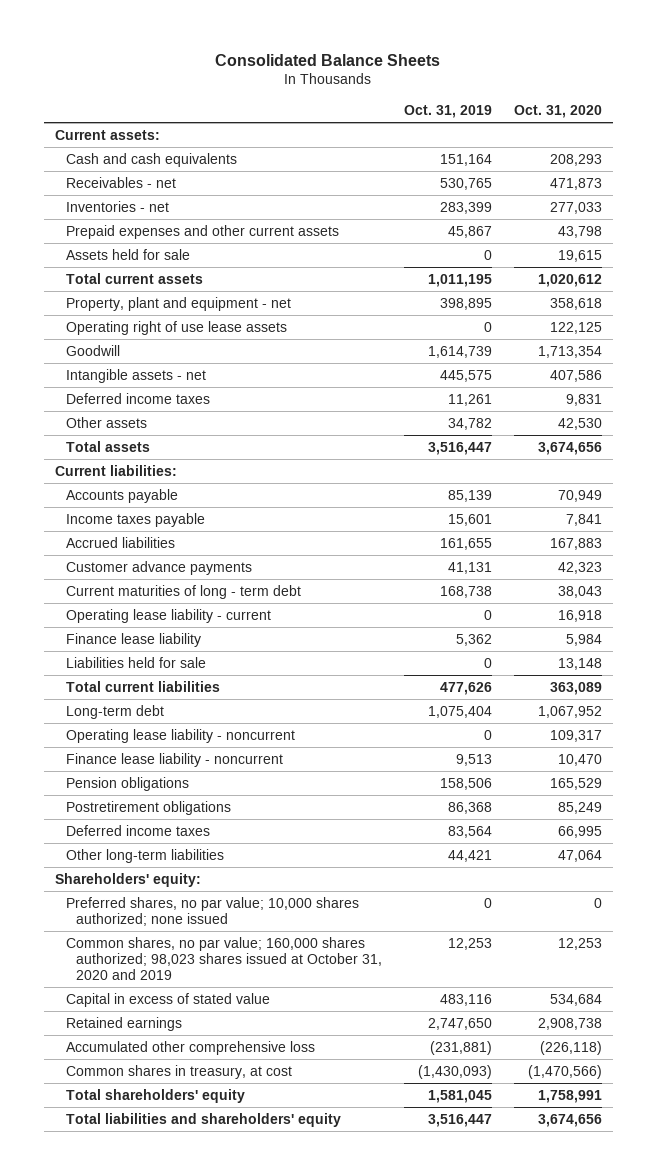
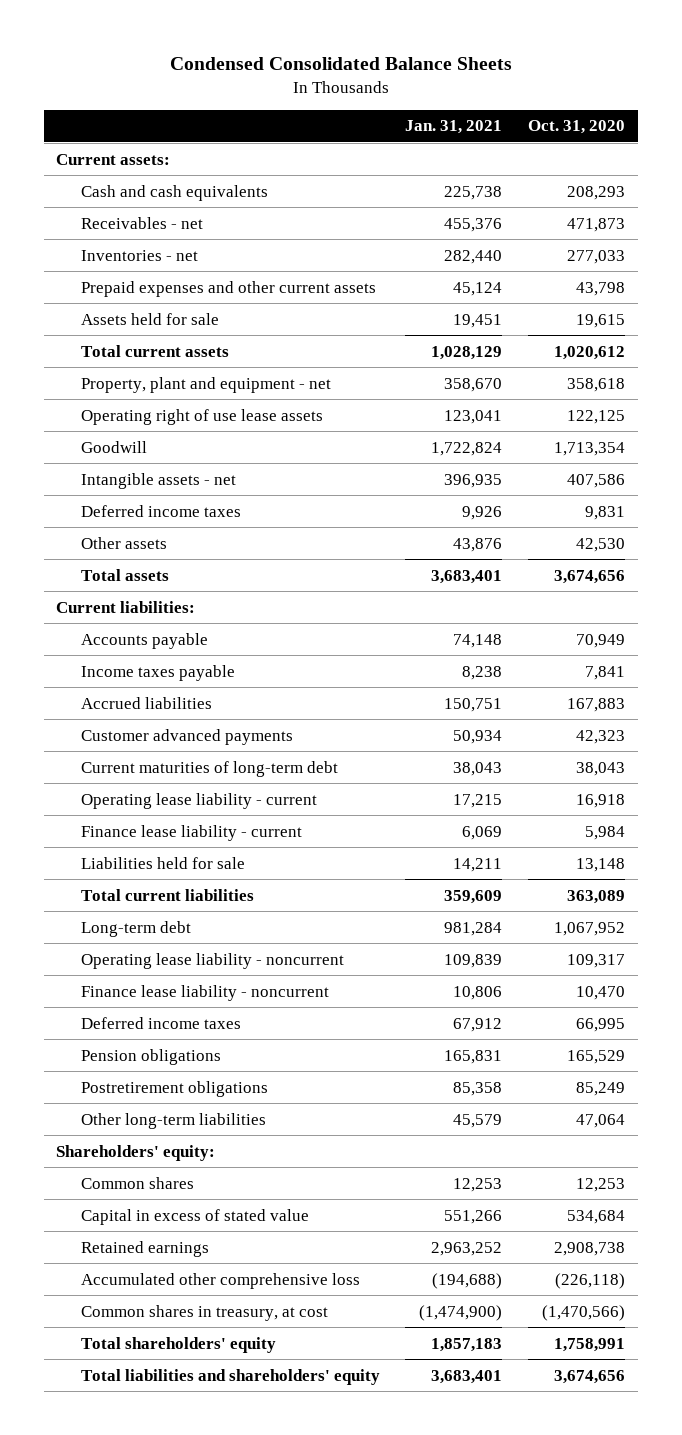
[215,53,441,66] Consolidated Balance Sheets -> [169,56,512,70] Condensed Consolidated Balance Sheets
[404,105,493,119] Oct. 31, 2019 -> none
none -> [405,120,503,135] Jan. 31, 2021
[65,560,252,575] Customer advance payments -> [80,728,293,745] Customer advanced payments
[65,584,301,599] Current maturities of long - term debt -> [80,760,338,777] Current maturities of long-term debt
[65,632,201,647] Finance lease liability -> [80,824,302,841] Finance lease liability - current
[65,824,210,836] Deferred income taxes -> [80,1016,241,1029] Deferred income taxes
[65,896,359,927] Preferred shares, no par value; 10,000 shares authorized; none issued -> none
[65,936,383,981] Common shares, no par value; 160,000 shares authorized; 98,023 shares issued at October 31, 2020 and 2019 -> [80,1176,194,1189] Common shares

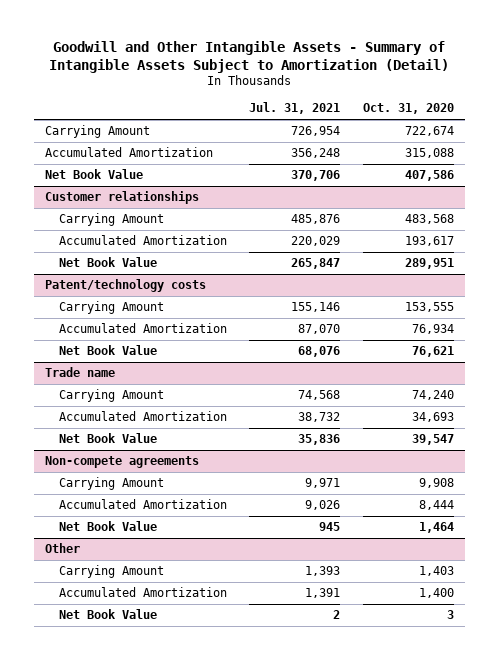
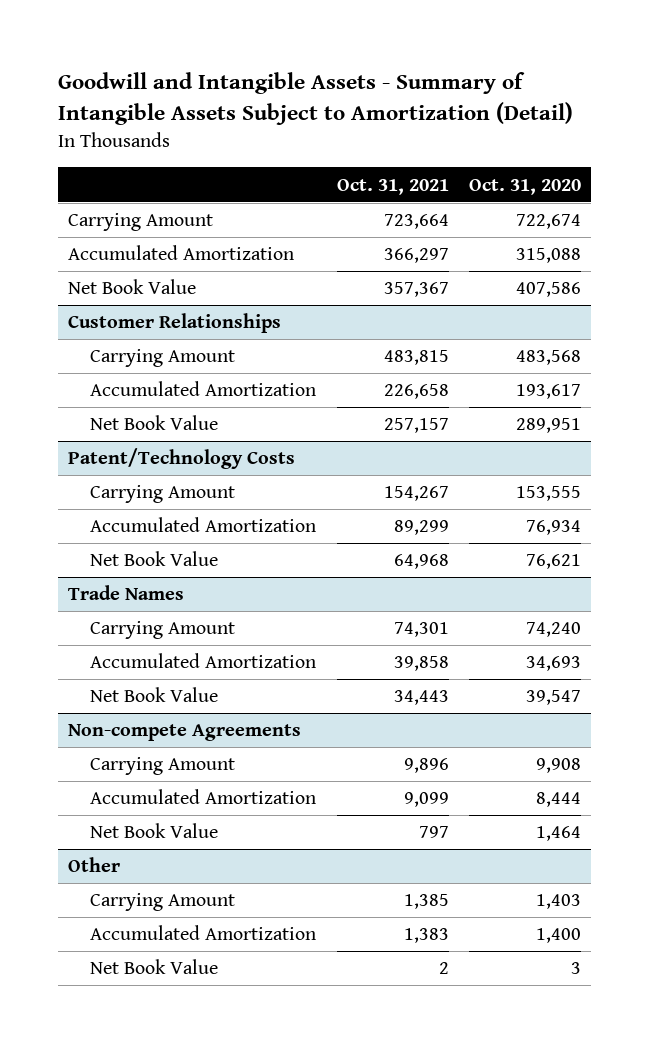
[49,40,450,73] Goodwill and Other Intangible Assets - Summary of Intangible Assets Subject to Amortization (Detail) -> [57,71,573,126] Goodwill and Intangible Assets - Summary of Intangible Assets Subject to Amortization (Detail)
[249,102,341,115] Jul. 31, 2021 -> none
none -> [336,178,449,195] Oct. 31, 2021
[44,191,199,205] Customer relationships -> [67,313,281,334] Customer Relationships
[44,279,206,293] Patent/technology costs -> [67,448,295,470] Patent/Technology Costs
[44,367,115,378] Trade name -> [67,585,184,601] Trade Names
[44,456,199,469] Non-compete agreements -> [67,724,301,742] Non-compete Agreements

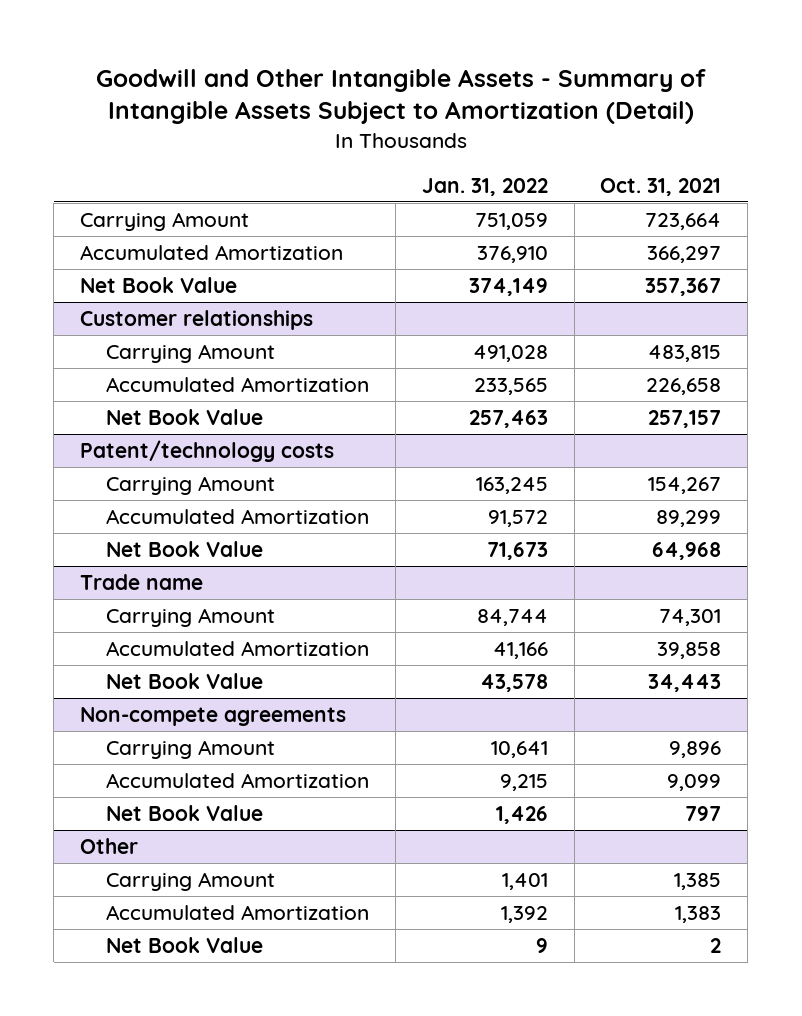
[57,71,573,126] Goodwill and Intangible Assets - Summary of Intangible Assets Subject to Amortization (Detail) -> [95,68,706,125] Goodwill and Other Intangible Assets - Summary of Intangible Assets Subject to Amortization (Detail)
[469,178,582,195] Oct. 31, 2020 -> none
none -> [421,177,548,196] Jan. 31, 2022
[67,313,281,334] Customer Relationships -> [80,309,314,330] Customer relationships
[67,448,295,470] Patent/Technology Costs -> [80,439,335,462] Patent/technology costs
[67,585,184,601] Trade Names -> [80,573,204,590] Trade name
[67,724,301,742] Non-compete Agreements -> [80,706,347,726] Non-compete agreements

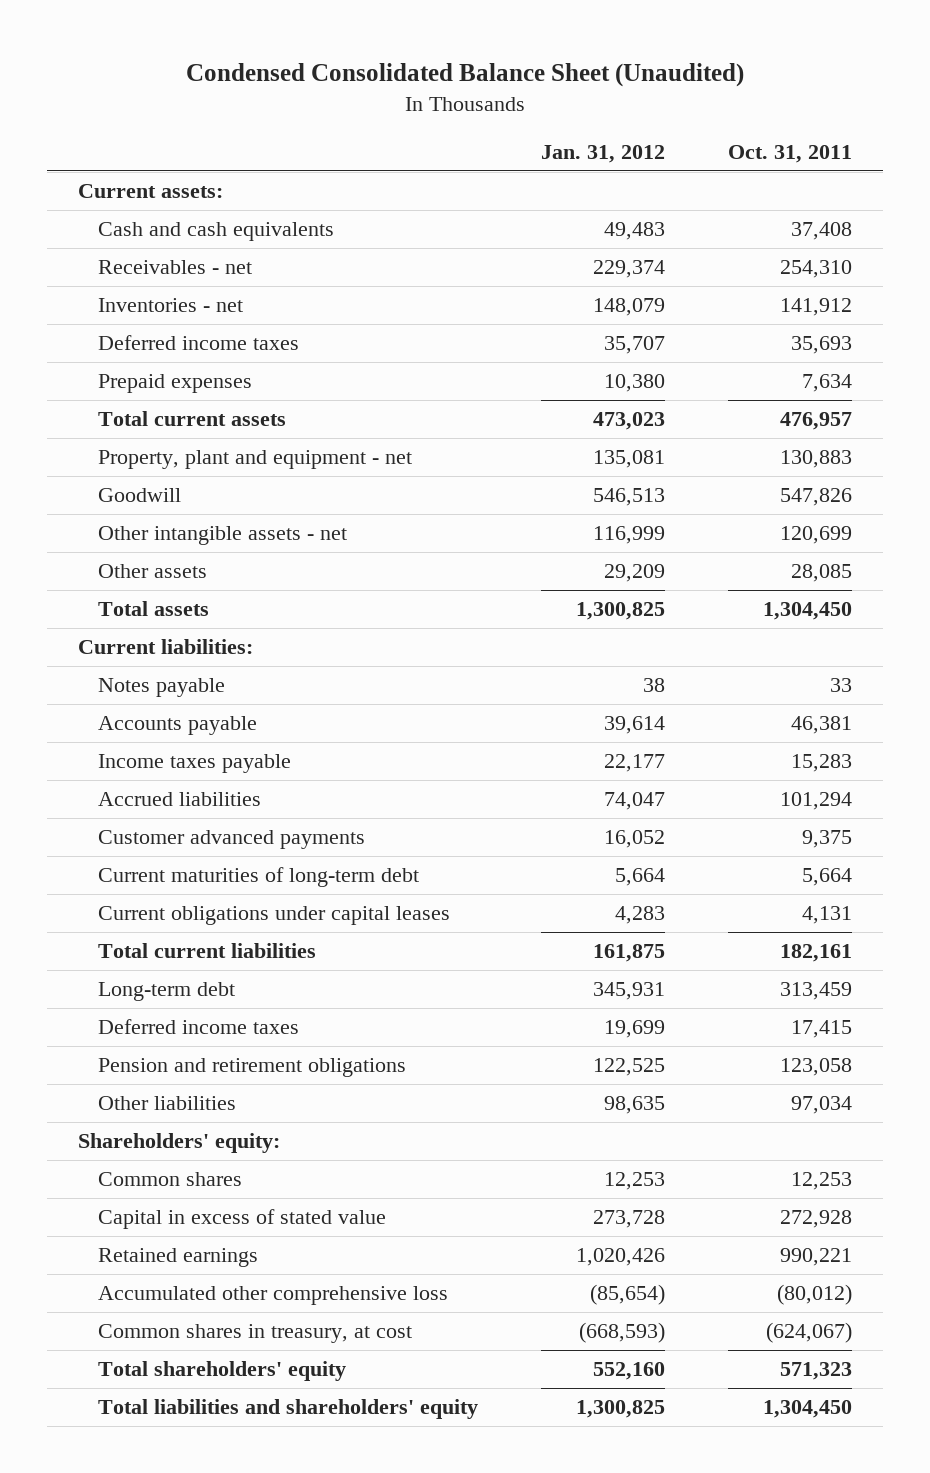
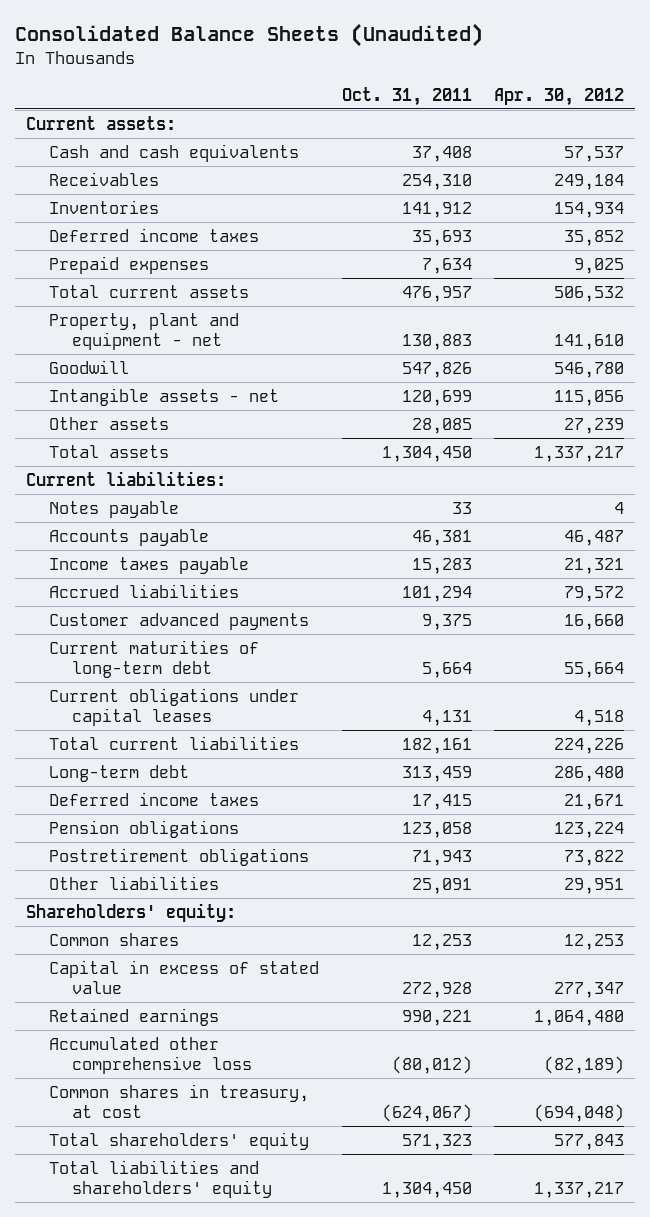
[185,62,744,87] Condensed Consolidated Balance Sheet (Unaudited) -> [15,23,484,48] Consolidated Balance Sheets (Unaudited)
[541,144,666,163] Jan. 31, 2012 -> none
none -> [494,87,625,106] Apr. 30, 2012
[98,260,253,275] Receivables - net -> [49,171,160,186] Receivables
[98,298,244,313] Inventories - net -> [49,199,160,214] Inventories
[98,526,348,546] Other intangible assets - net -> [49,387,280,406] Intangible assets - net
[98,1058,407,1078] Pension and retirement obligations -> [49,819,240,838] Pension obligations
none -> [49,847,310,866] Postretirement obligations
[790,1096,852,1115] 97,034 -> [411,877,472,894] 25,091

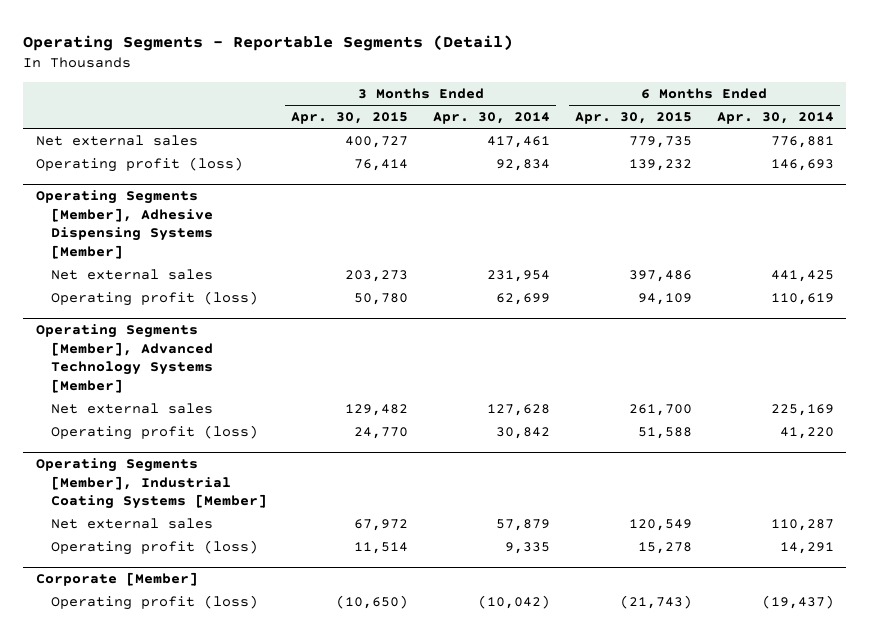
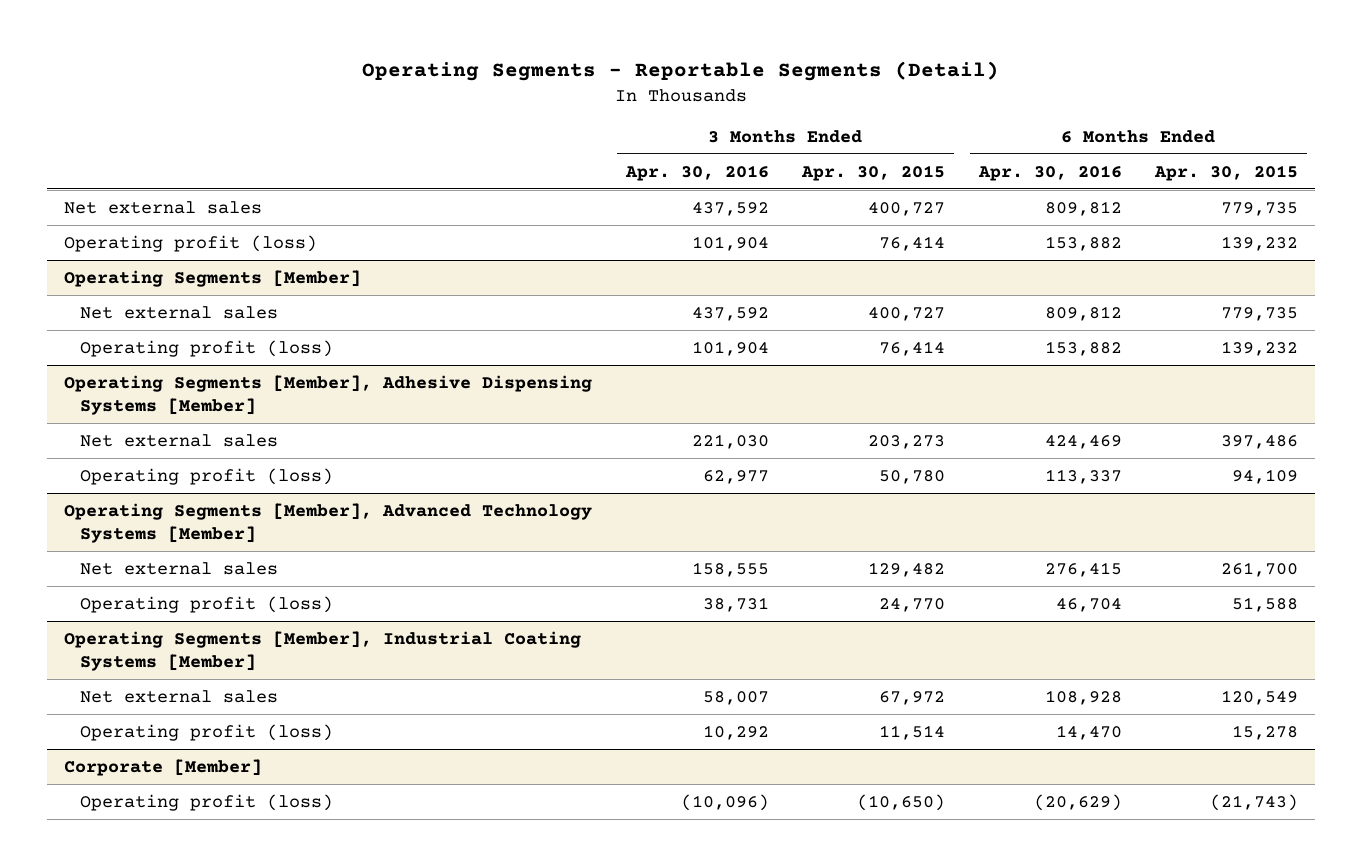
[433,111,551,124] Apr. 30, 2014 -> none
[716,111,834,124] Apr. 30, 2014 -> none
none -> [624,164,769,181] Apr. 30, 2016
none -> [977,164,1122,181] Apr. 30, 2016
none -> [64,269,362,287] Operating Segments [Member]
none -> [80,305,279,319] Net external sales
none -> [80,339,334,357] Operating profit (loss)

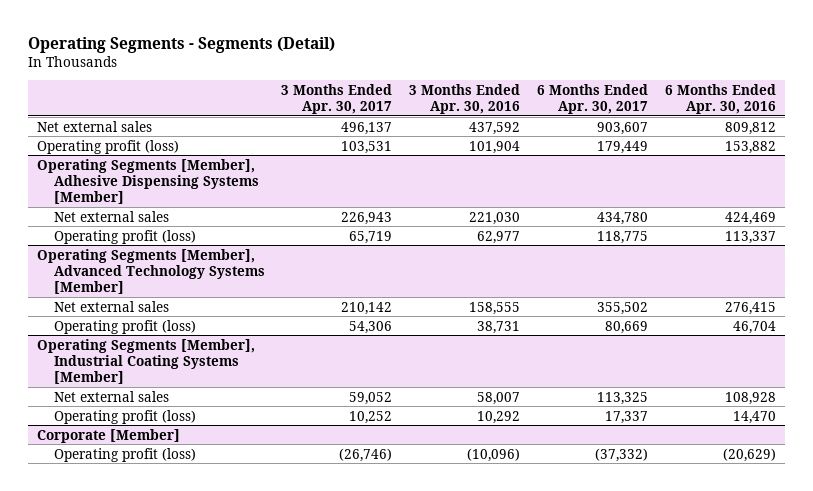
[362,60,1000,81] Operating Segments - Reportable Segments (Detail) -> [28,36,336,53] Operating Segments - Segments (Detail)
[801,164,946,181] Apr. 30, 2015 -> none
[1154,164,1299,181] Apr. 30, 2015 -> none
none -> [281,83,393,114] 3 Months Ended Apr. 30, 2017
none -> [537,83,649,114] 6 Months Ended Apr. 30, 2017
[64,269,362,287] Operating Segments [Member] -> none
[80,305,279,319] Net external sales -> none
[80,339,334,357] Operating profit (loss) -> none

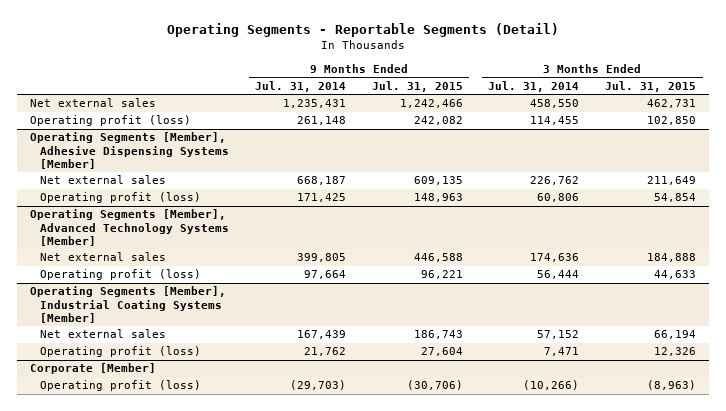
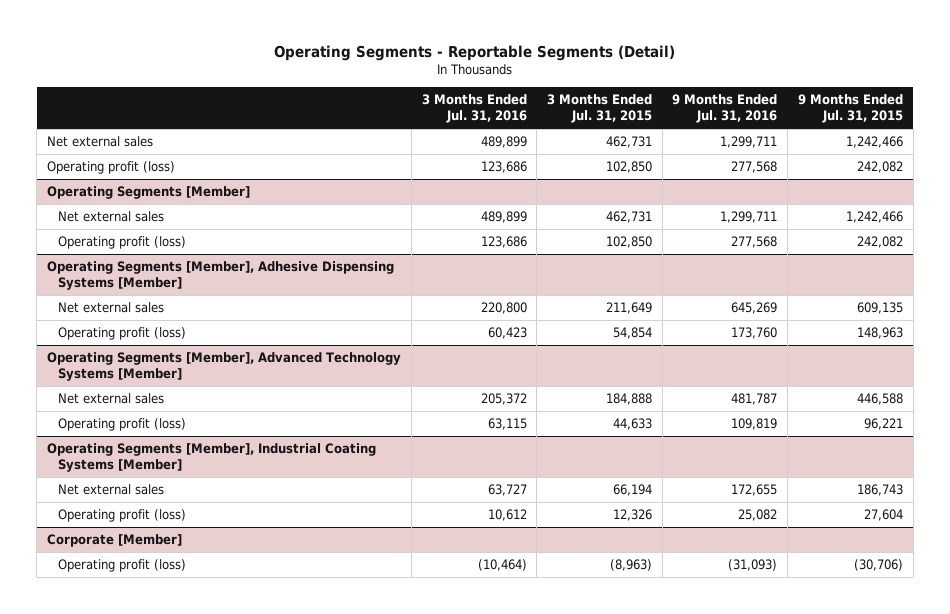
[254,80,346,92] Jul. 31, 2014 -> none
[488,80,580,92] Jul. 31, 2014 -> none
none -> [421,94,527,124] 3 Months Ended Jul. 31, 2016
none -> [672,94,778,124] 9 Months Ended Jul. 31, 2016
none -> [47,186,251,200] Operating Segments [Member]
none -> [58,211,165,223] Net external sales
none -> [58,236,187,250] Operating profit (loss)

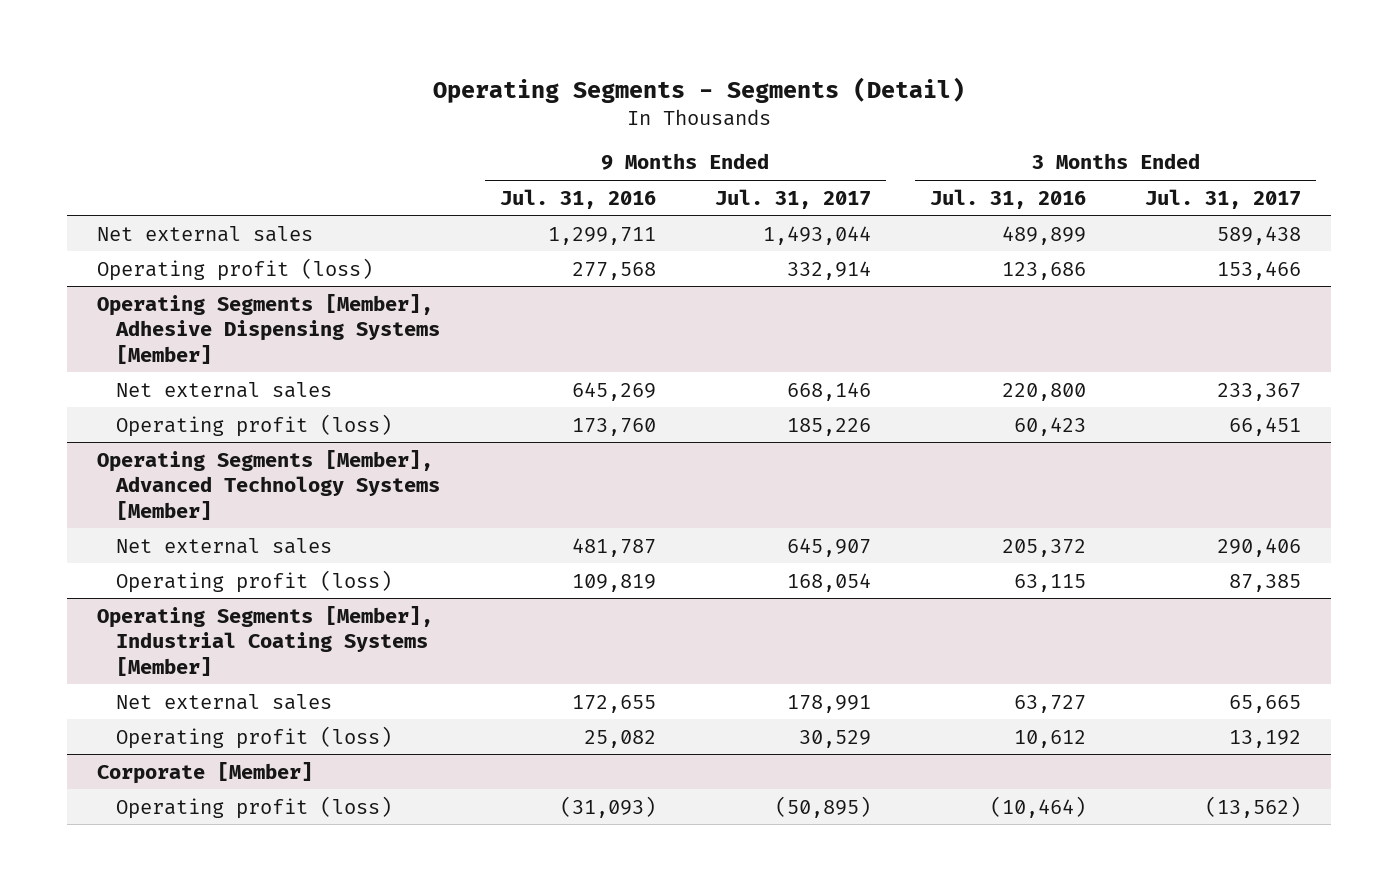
[274,44,676,61] Operating Segments - Reportable Segments (Detail) -> [432,76,965,103] Operating Segments - Segments (Detail)
[547,94,653,124] 3 Months Ended Jul. 31, 2015 -> none
[797,94,903,124] 9 Months Ended Jul. 31, 2015 -> none
none -> [714,188,871,209] Jul. 31, 2017
none -> [1145,188,1302,209] Jul. 31, 2017
[47,186,251,200] Operating Segments [Member] -> none
[58,211,165,223] Net external sales -> none
[58,236,187,250] Operating profit (loss) -> none

